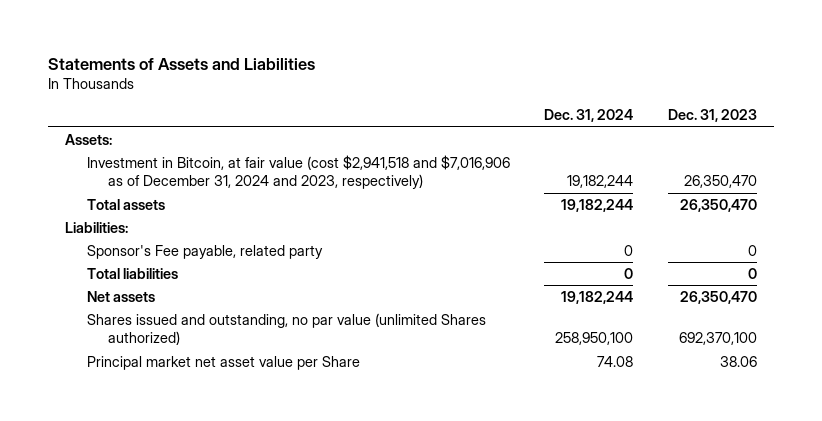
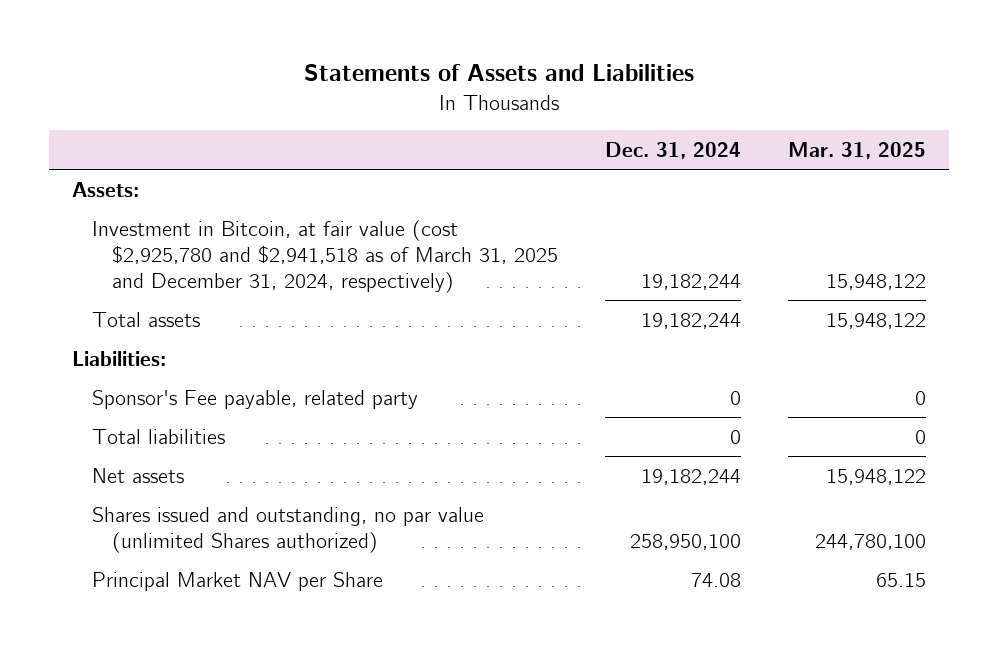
[668,109,758,123] Dec. 31, 2023 -> none
none -> [787,142,926,160] Mar. 31, 2025
[86,154,510,190] Investment in Bitcoin, at fair value (cost $2,941,518 and $7,016,906 as of December 31, 2024 and 2023, respectively) -> [92,219,559,293] Investment in Bitcoin, at fair value (cost $2,925,780 and $2,941,518 as of March 31, 2025 and December 31, 2024, respectively)
[86,355,360,370] Principal market net asset value per Share -> [92,571,384,591] Principal Market NAV per Share

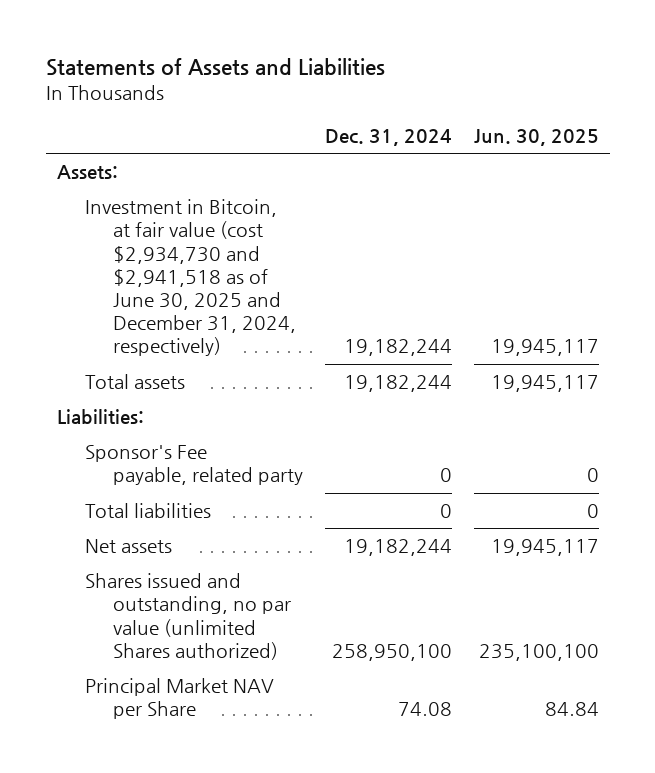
[787,142,926,160] Mar. 31, 2025 -> none
none -> [473,128,599,146] Jun. 30, 2025
[92,219,559,293] Investment in Bitcoin, at fair value (cost $2,925,780 and $2,941,518 as of March 31, 2025 and December 31, 2024, respectively) -> [84,199,296,357] Investment in Bitcoin, at fair value (cost $2,934,730 and $2,941,518 as of June 30, 2025 and December 31, 2024, respectively)

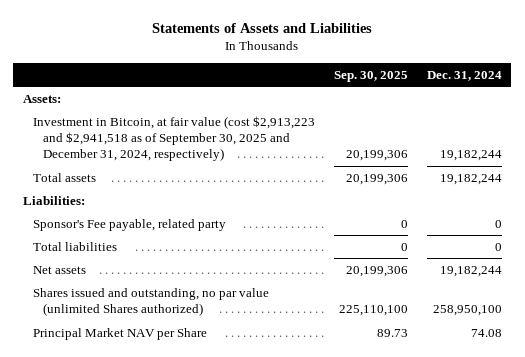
[473,128,599,146] Jun. 30, 2025 -> none
none -> [333,70,408,82] Sep. 30, 2025
[84,199,296,357] Investment in Bitcoin, at fair value (cost $2,934,730 and $2,941,518 as of June 30, 2025 and December 31, 2024, respectively) -> [32,115,315,162] Investment in Bitcoin, at fair value (cost $2,913,223 and $2,941,518 as of September 30, 2025 and December 31, 2024, respectively)

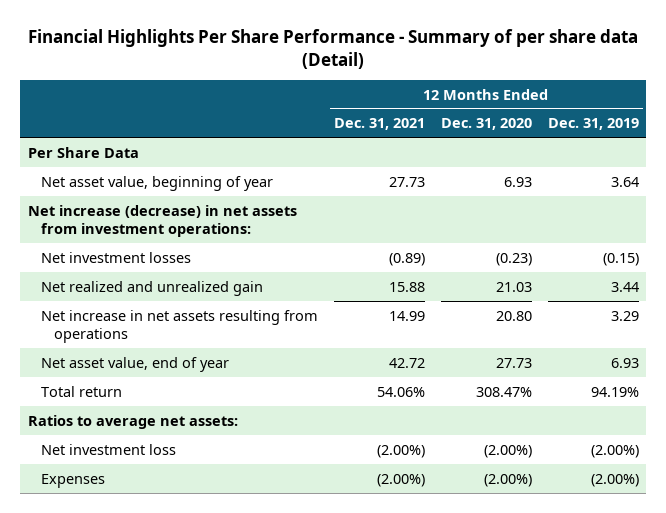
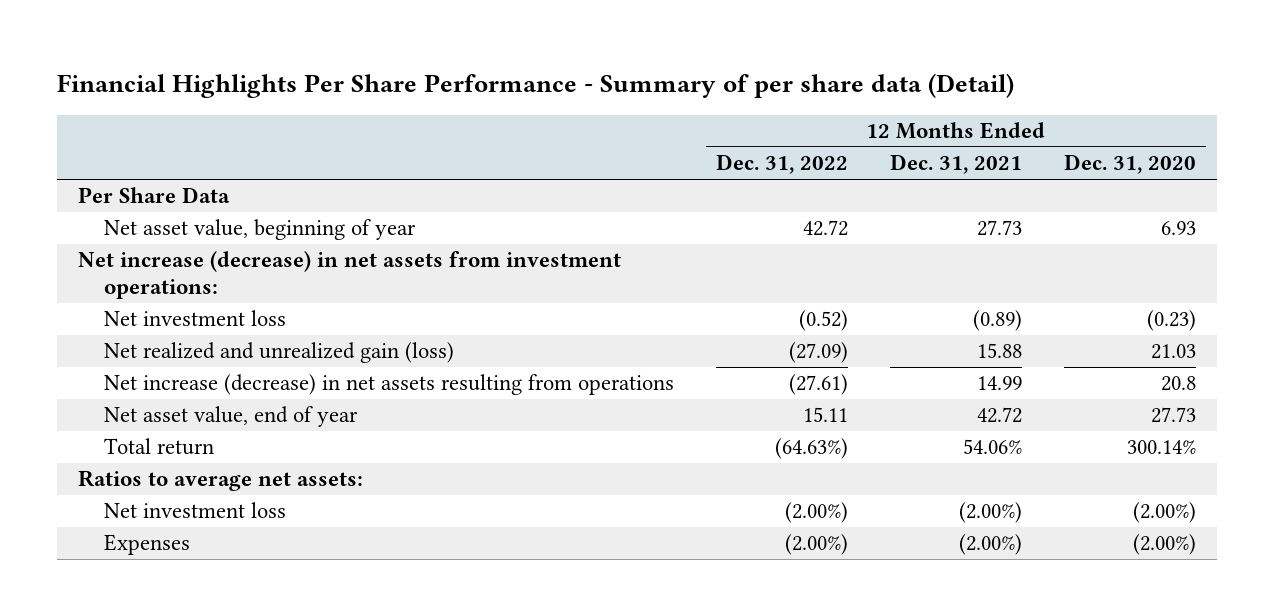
[547,118,639,131] Dec. 31, 2019 -> none
none -> [716,154,849,175] Dec. 31, 2022
[41,251,192,263] Net investment losses -> [104,310,287,327] Net investment loss
[41,280,264,296] Net realized and unrealized gain -> [104,342,455,364] Net realized and unrealized gain (loss)
[41,309,319,344] Net increase in net assets resulting from operations -> [104,374,675,396] Net increase (decrease) in net assets resulting from operations
[495,310,532,321] 20.80 -> [1160,376,1196,392] 20.8
[475,386,532,397] 308.47% -> [1126,440,1196,455] 300.14%

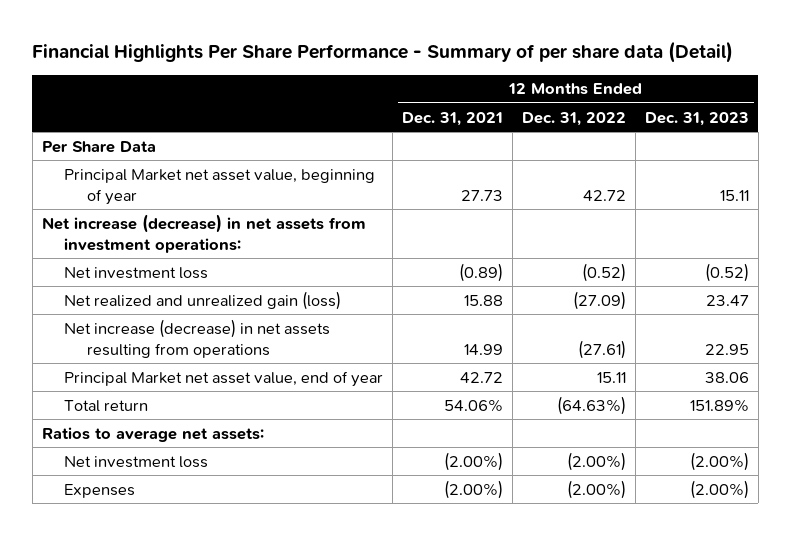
[1063,154,1196,175] Dec. 31, 2020 -> none
none -> [644,111,749,126] Dec. 31, 2023
[104,219,417,241] Net asset value, beginning of year -> [64,168,376,205] Principal Market net asset value, beginning of year
[104,406,359,428] Net asset value, end of year -> [64,370,384,387] Principal Market net asset value, end of year

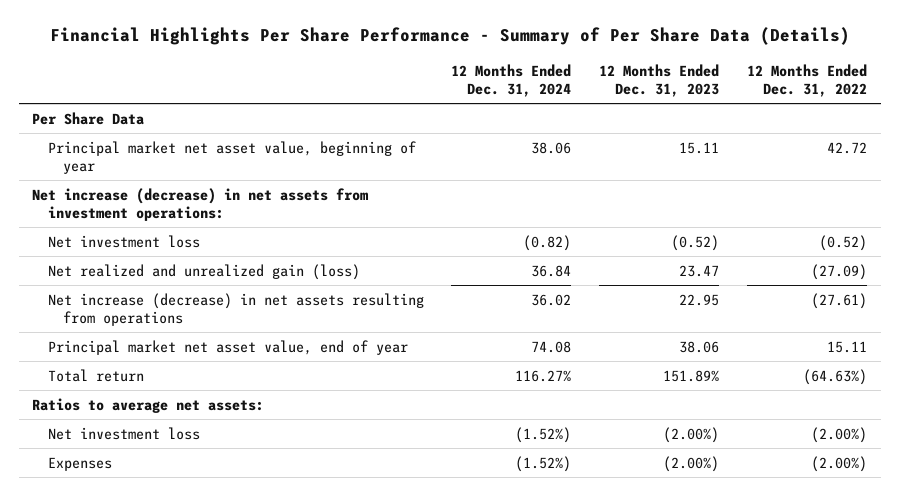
[32,40,734,63] Financial Highlights Per Share Performance - Summary of per share data (Detail) -> [49,27,850,46] Financial Highlights Per Share Performance - Summary of Per Share Data (Details)
[402,111,504,126] Dec. 31, 2021 -> none
none -> [451,63,572,97] 12 Months Ended Dec. 31, 2024
[64,168,376,205] Principal Market net asset value, beginning of year -> [47,140,416,174] Principal market net asset value, beginning of year
[64,370,384,387] Principal Market net asset value, end of year -> [47,339,408,355] Principal market net asset value, end of year

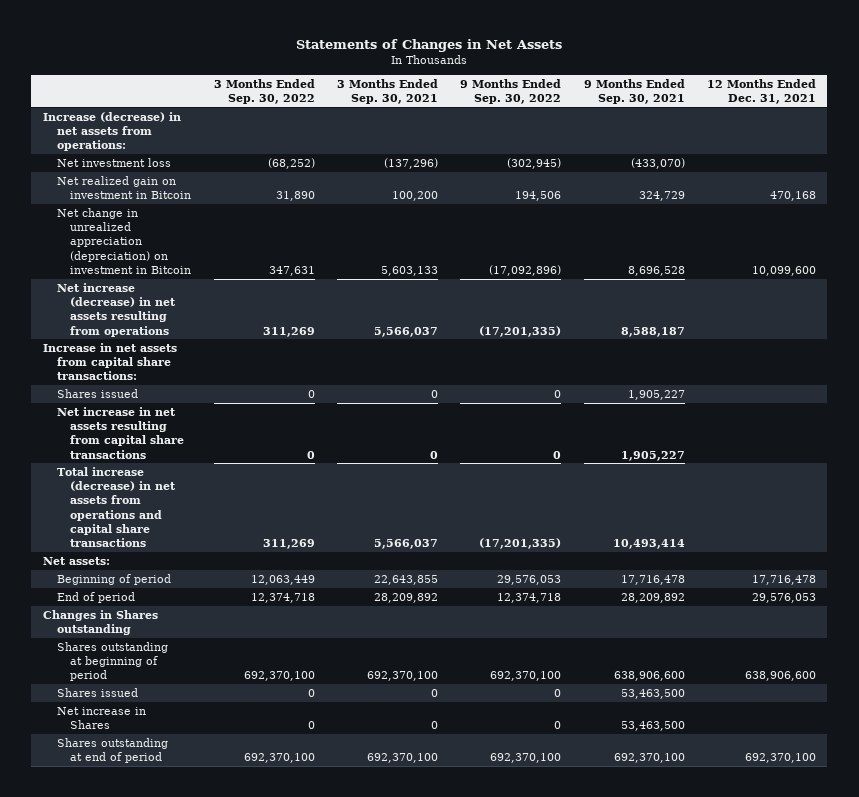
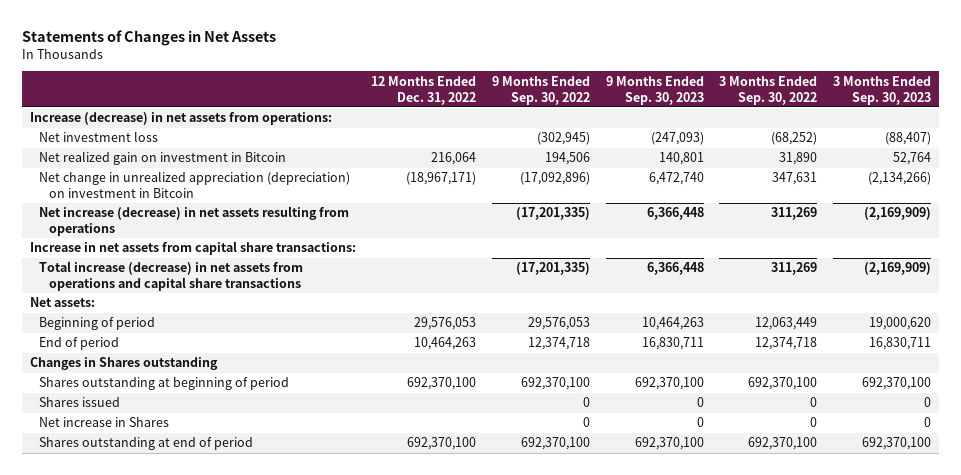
[337,78,439,104] 3 Months Ended Sep. 30, 2021 -> none
[583,78,685,104] 9 Months Ended Sep. 30, 2021 -> none
[706,78,816,104] 12 Months Ended Dec. 31, 2021 -> none
none -> [371,75,477,105] 12 Months Ended Dec. 31, 2022
none -> [605,75,704,105] 9 Months Ended Sep. 30, 2023
none -> [832,75,931,105] 3 Months Ended Sep. 30, 2023
[56,389,138,399] Shares issued -> none
[56,407,185,459] Net increase in net assets resulting from capital share transactions -> none

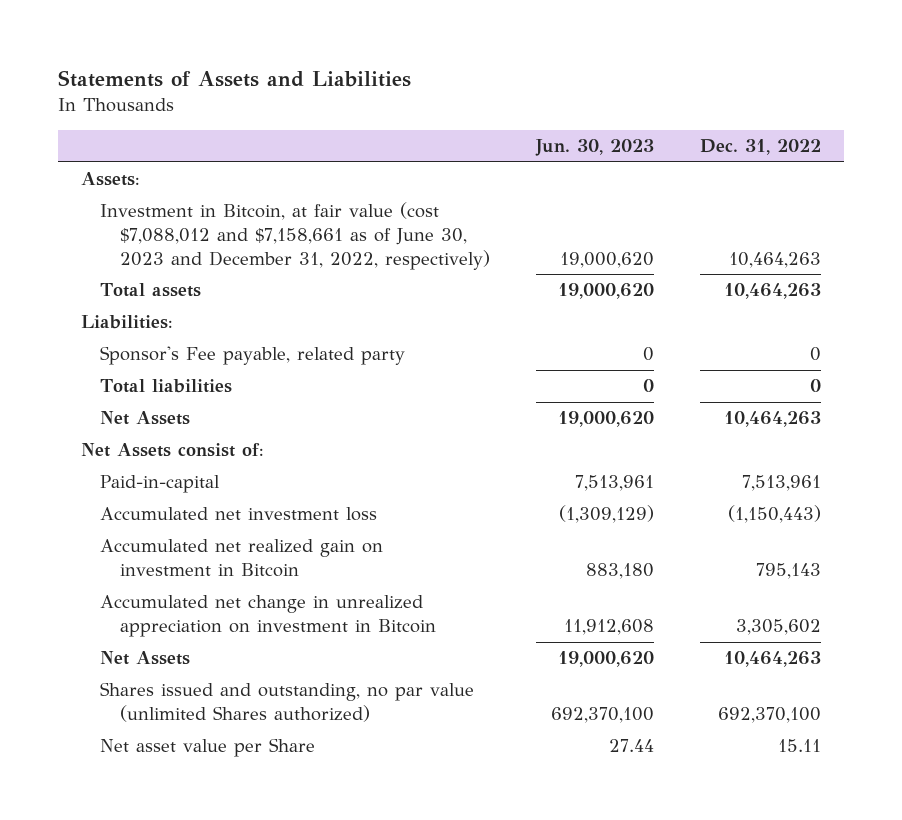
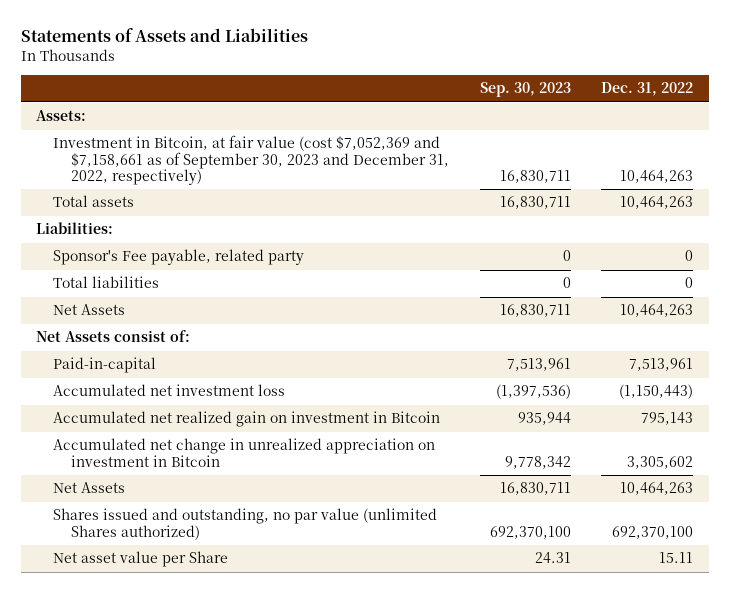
[535,139,655,157] Jun. 30, 2023 -> none
none -> [479,82,571,98] Sep. 30, 2023
[100,202,491,270] Investment in Bitcoin, at fair value (cost $7,088,012 and $7,158,661 as of June 30, 2023 and December 31, 2022, respectively) -> [53,135,449,185] Investment in Bitcoin, at fair value (cost $7,052,369 and $7,158,661 as of September 30, 2023 and December 31, 2022, respectively)

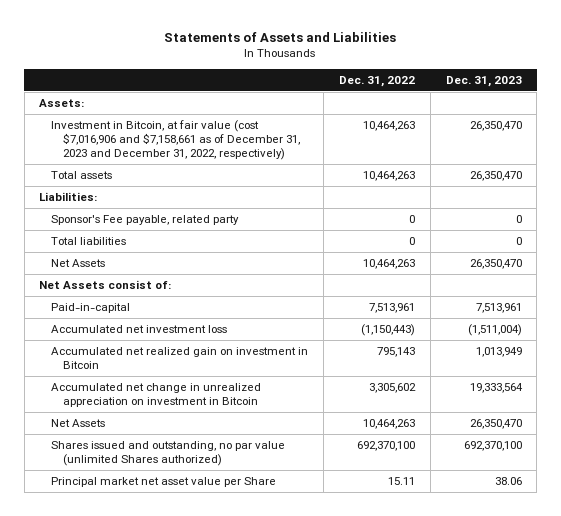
[479,82,571,98] Sep. 30, 2023 -> none
none -> [445,75,522,87] Dec. 31, 2023
[53,135,449,185] Investment in Bitcoin, at fair value (cost $7,052,369 and $7,158,661 as of September 30, 2023 and December 31, 2022, respectively) -> [51,119,300,161] Investment in Bitcoin, at fair value (cost $7,016,906 and $7,158,661 as of December 31, 2023 and December 31, 2022, respectively)
[53,551,229,568] Net asset value per Share -> [51,476,277,487] Principal market net asset value per Share

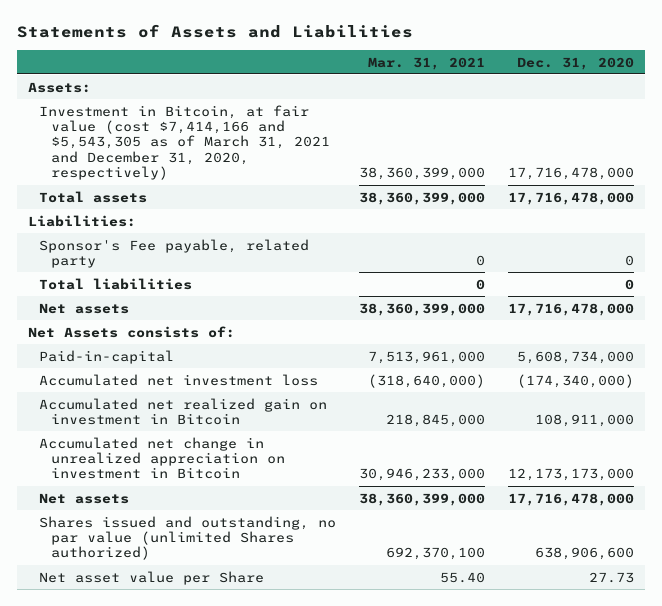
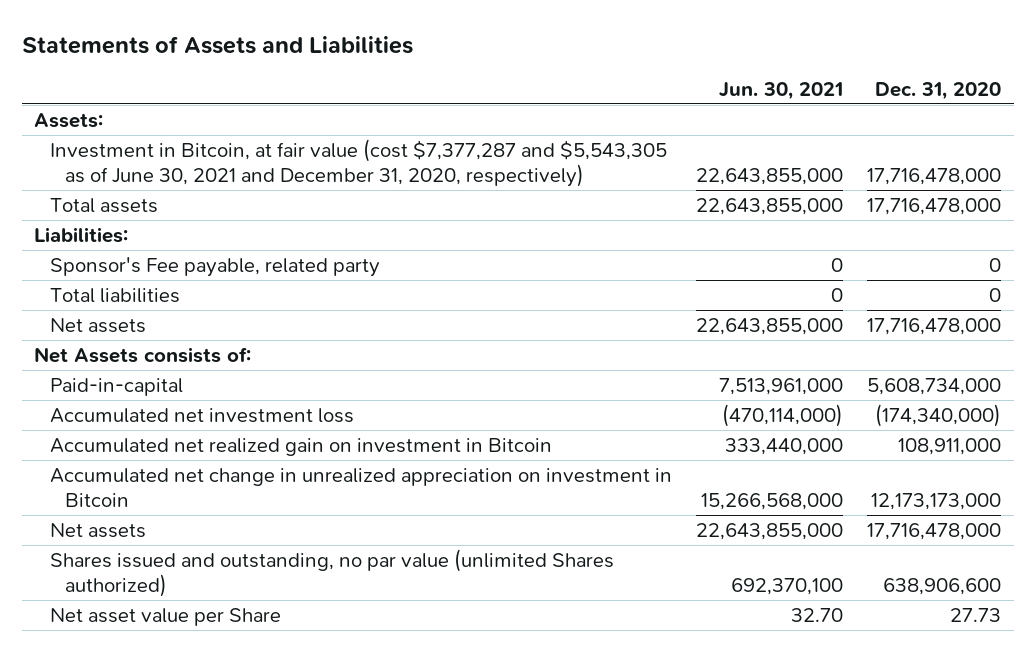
[368,56,486,70] Mar. 31, 2021 -> none
none -> [718,81,843,100] Jun. 30, 2021
[39,104,330,181] Investment in Bitcoin, at fair value (cost $7,414,166 and $5,543,305 as of March 31, 2021 and December 31, 2020, respectively) -> [49,138,667,187] Investment in Bitcoin, at fair value (cost $7,377,287 and $5,543,305 as of June 30, 2021 and December 31, 2020, respectively)

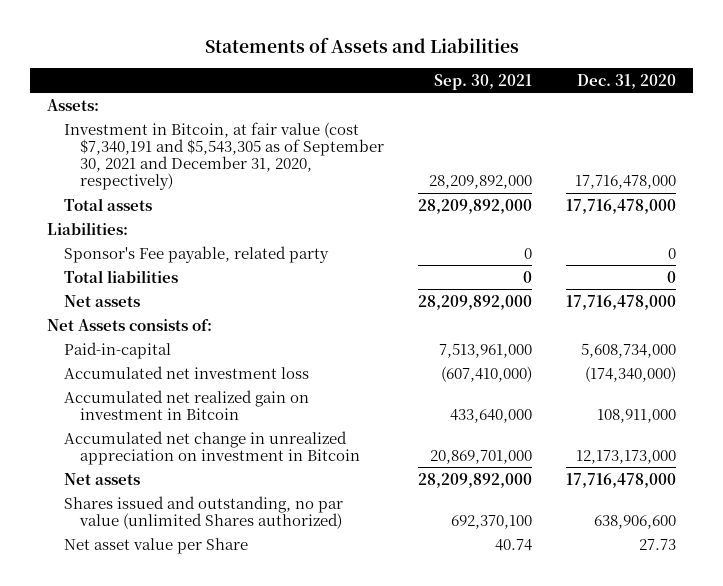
[718,81,843,100] Jun. 30, 2021 -> none
none -> [434,73,533,90] Sep. 30, 2021
[49,138,667,187] Investment in Bitcoin, at fair value (cost $7,377,287 and $5,543,305 as of June 30, 2021 and December 31, 2020, respectively) -> [63,121,385,191] Investment in Bitcoin, at fair value (cost $7,340,191 and $5,543,305 as of September 30, 2021 and December 31, 2020, respectively)

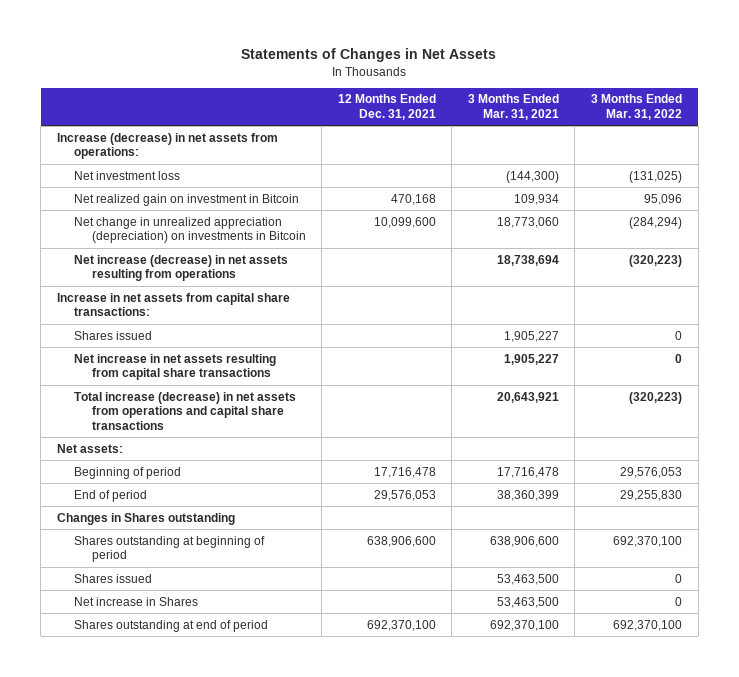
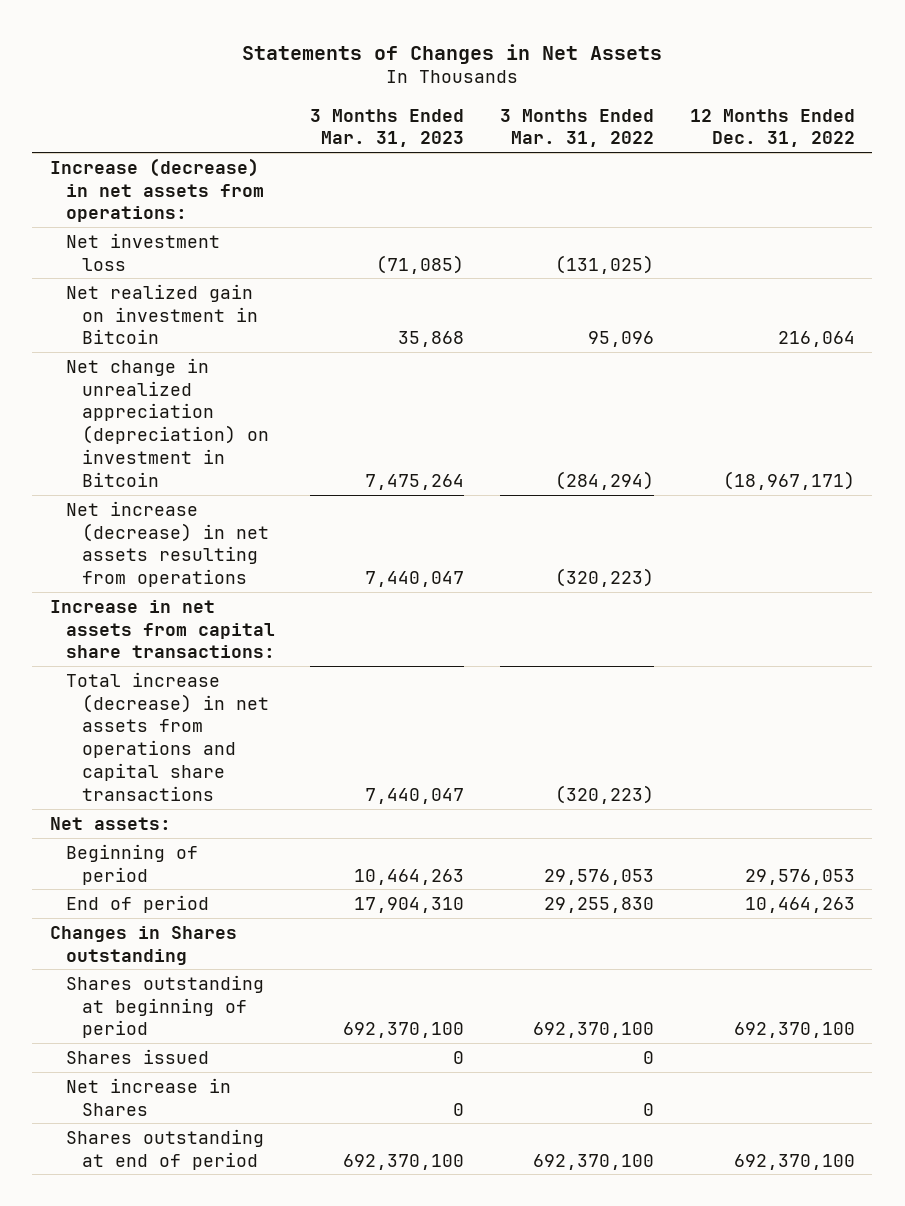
[337,94,436,120] 12 Months Ended Dec. 31, 2021 -> none
[467,94,559,120] 3 Months Ended Mar. 31, 2021 -> none
none -> [310,108,465,148] 3 Months Ended Mar. 31, 2023
none -> [689,108,855,148] 12 Months Ended Dec. 31, 2022
[74,216,306,244] Net change in unrealized appreciation (depreciation) on investments in Bitcoin -> [65,357,269,487] Net change in unrealized appreciation (depreciation) on investment in Bitcoin
[74,330,153,340] Shares issued -> none
[74,353,277,381] Net increase in net assets resulting from capital share transactions -> none

